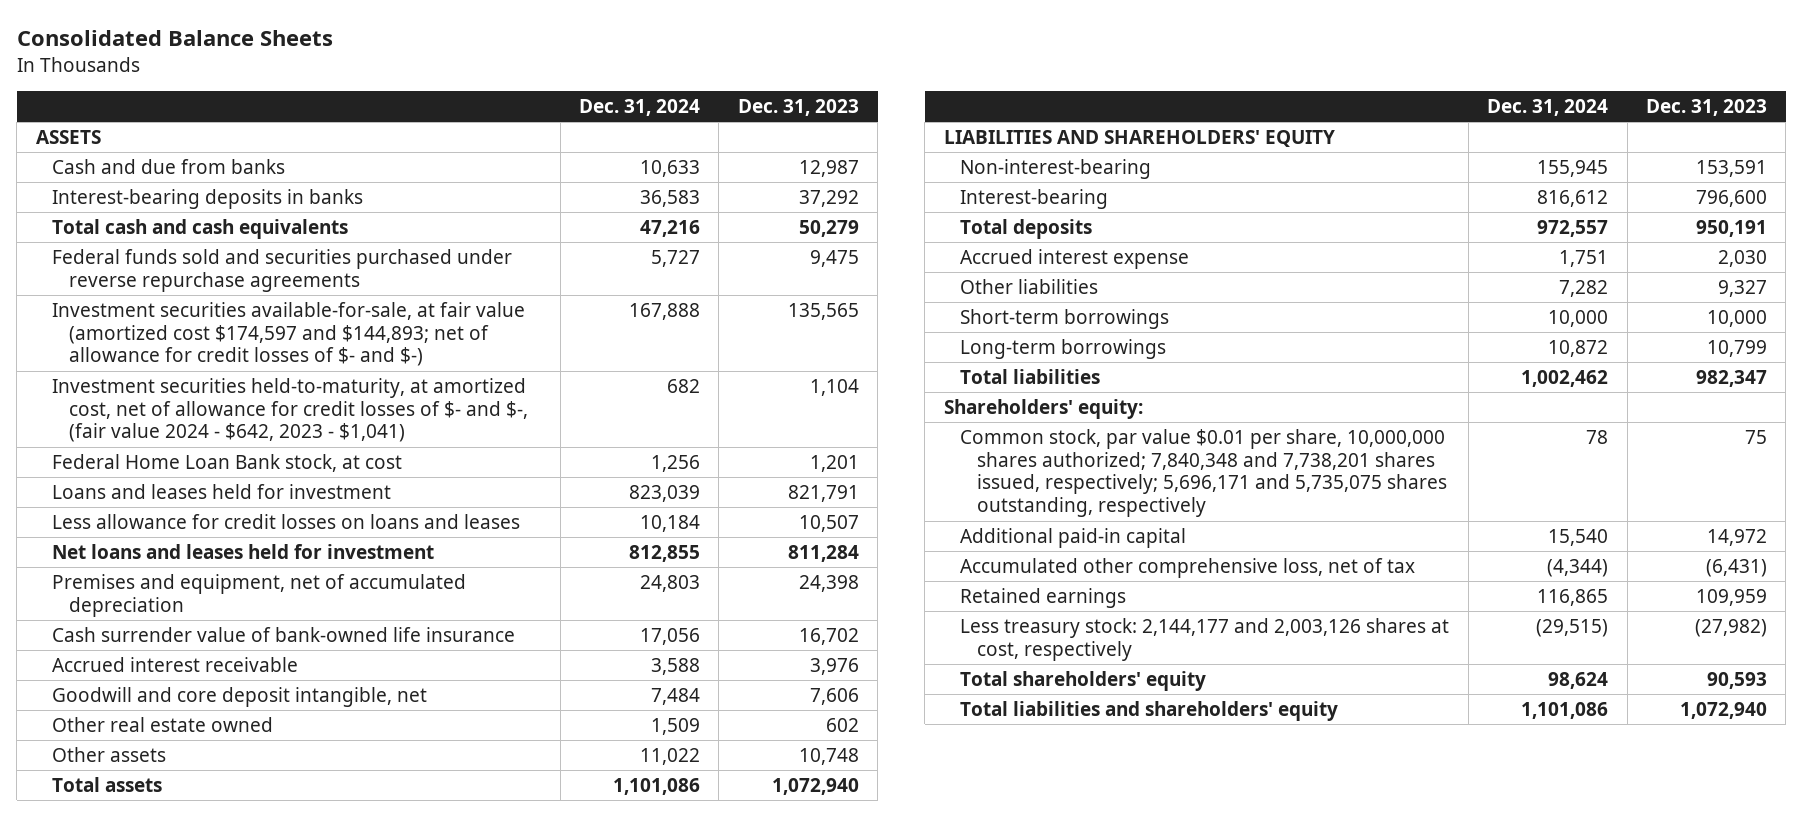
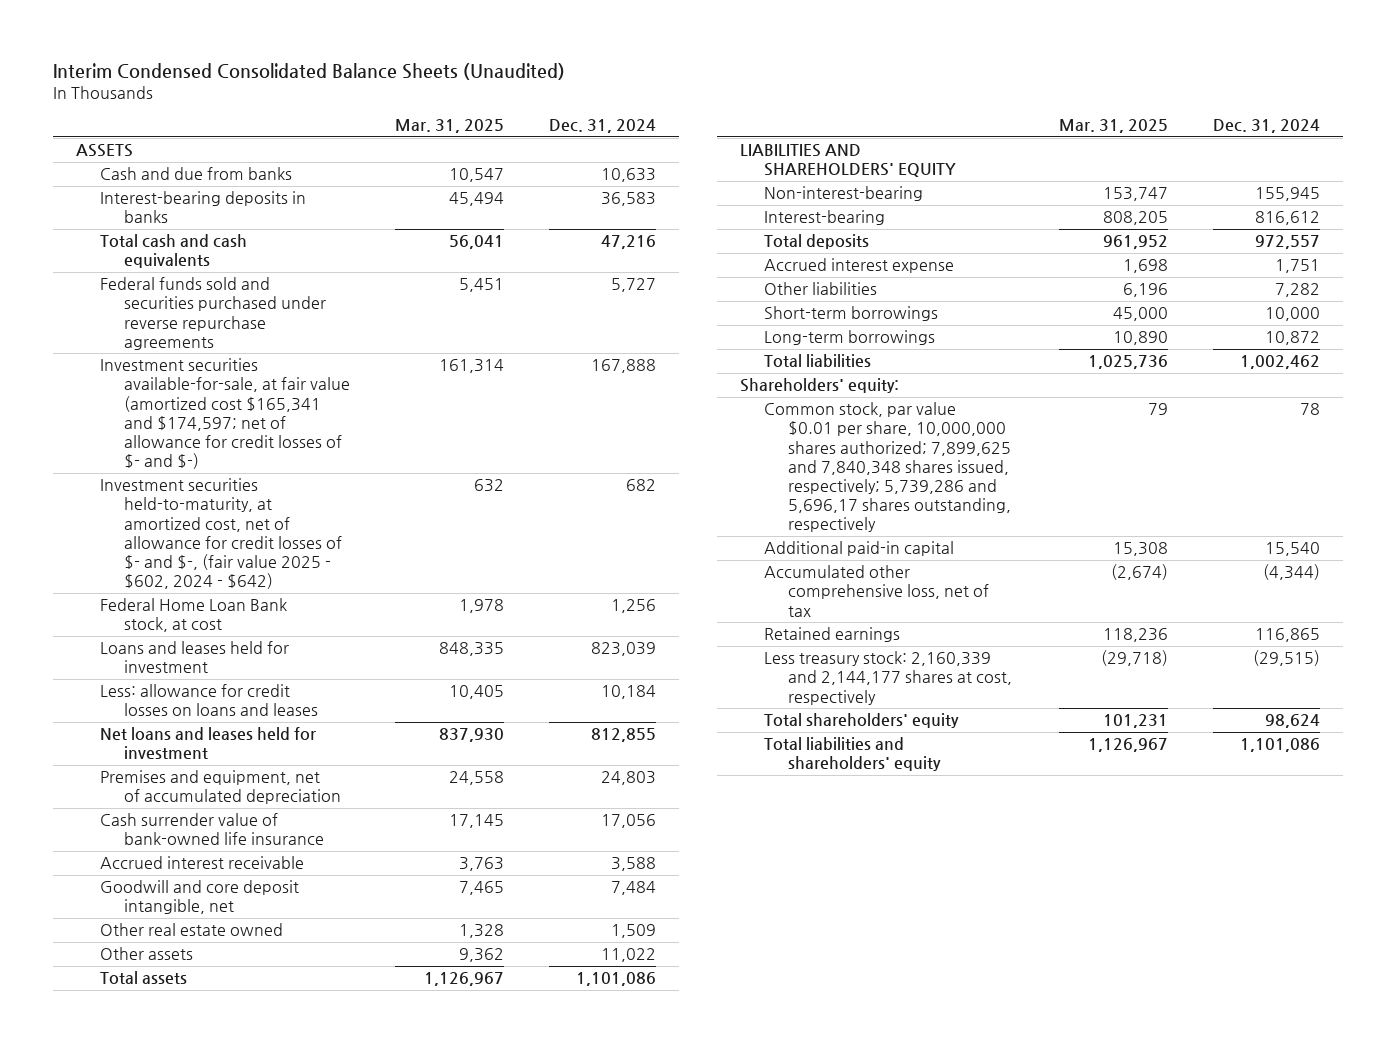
[16,30,333,47] Consolidated Balance Sheets -> [53,63,566,81] Interim Condensed Consolidated Balance Sheets (Unaudited)
[737,98,859,116] Dec. 31, 2023 -> none
none -> [394,119,504,134] Mar. 31, 2025
[52,302,526,367] Investment securities available-for-sale, at fair value (amortized cost $174,597 and $144,893; net of allowance for credit losses of $- and $-) -> [99,358,350,470] Investment securities available-for-sale, at fair value (amortized cost $165,341 and $174,597; net of allowance for credit losses of $- and $-)
[52,378,528,443] Investment securities held-to-maturity, at amortized cost, net of allowance for credit losses of $- and $-, (fair value 2024 - $642, 2023 - $1,041) -> [99,478,342,590] Investment securities held-to-maturity, at amortized cost, net of allowance for credit losses of $- and $-, (fair value 2025 - $602, 2024 - $642)
[52,514,521,530] Less allowance for credit losses on loans and leases -> [99,684,318,717] Less: allowance for credit losses on loans and leases
[960,429,1448,518] Common stock, par value $0.01 per share, 10,000,000 shares authorized; 7,840,348 and 7,738,201 shares issued, respectively; 5,696,171 and 5,735,075 shares outstanding, respectively -> [763,402,1011,533] Common stock, par value $0.01 per share, 10,000,000 shares authorized; 7,899,625 and 7,840,348 shares issued, respectively; 5,739,286 and 5,696,17 shares outstanding, respectively
[960,618,1450,661] Less treasury stock: 2,144,177 and 2,003,126 shares at cost, respectively -> [763,651,1012,705] Less treasury stock: 2,160,339 and 2,144,177 shares at cost, respectively

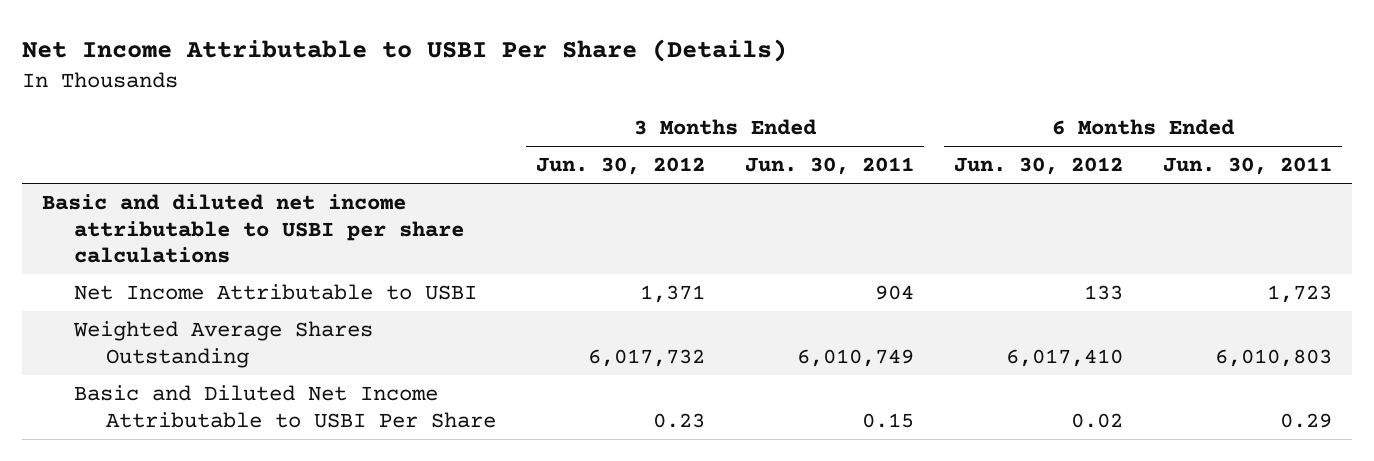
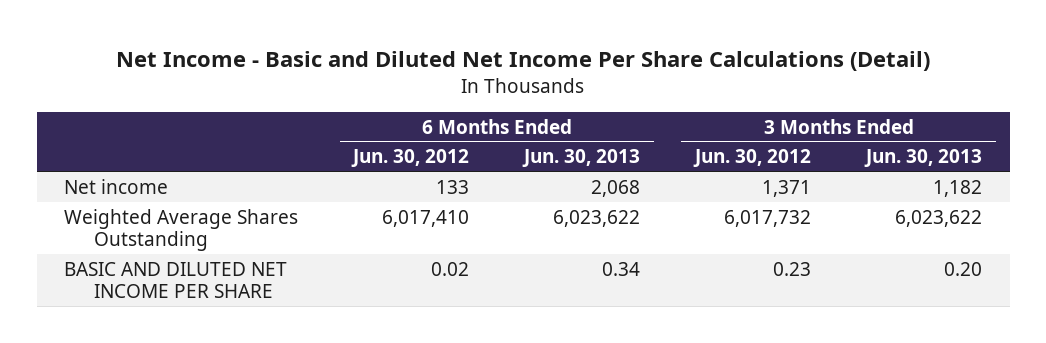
[22,39,788,63] Net Income Attributable to USBI Per Share (Details) -> [116,50,931,71] Net Income - Basic and Diluted Net Income Per Share Calculations (Detail)
[744,157,914,176] Jun. 30, 2011 -> none
[1162,157,1332,176] Jun. 30, 2011 -> none
none -> [522,149,641,168] Jun. 30, 2013
none -> [864,149,983,168] Jun. 30, 2013
[42,193,464,264] Basic and diluted net income attributable to USBI per share calculations -> none
[73,283,477,300] Net Income Attributable to USBI -> [64,178,169,194] Net income
[73,384,496,428] Basic and Diluted Net Income Attributable to USBI Per Share -> [64,261,288,299] BASIC AND DILUTED NET INCOME PER SHARE

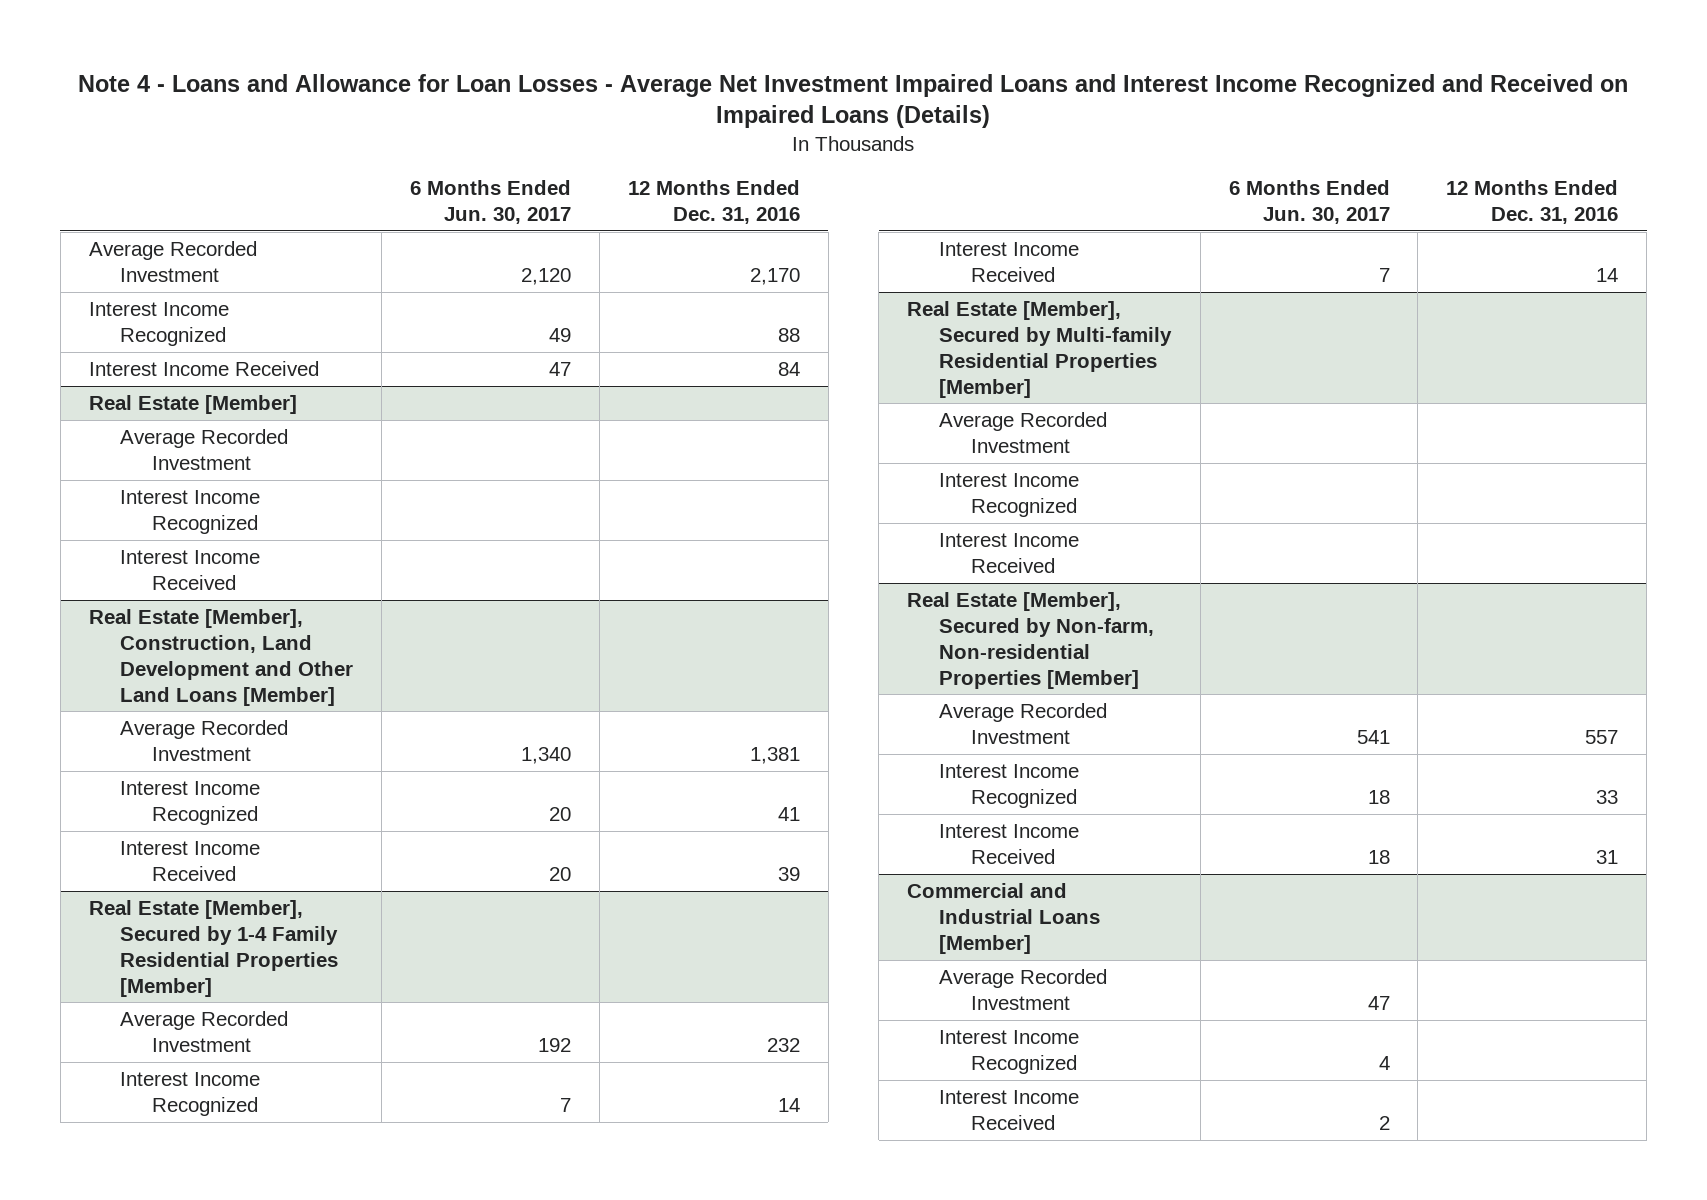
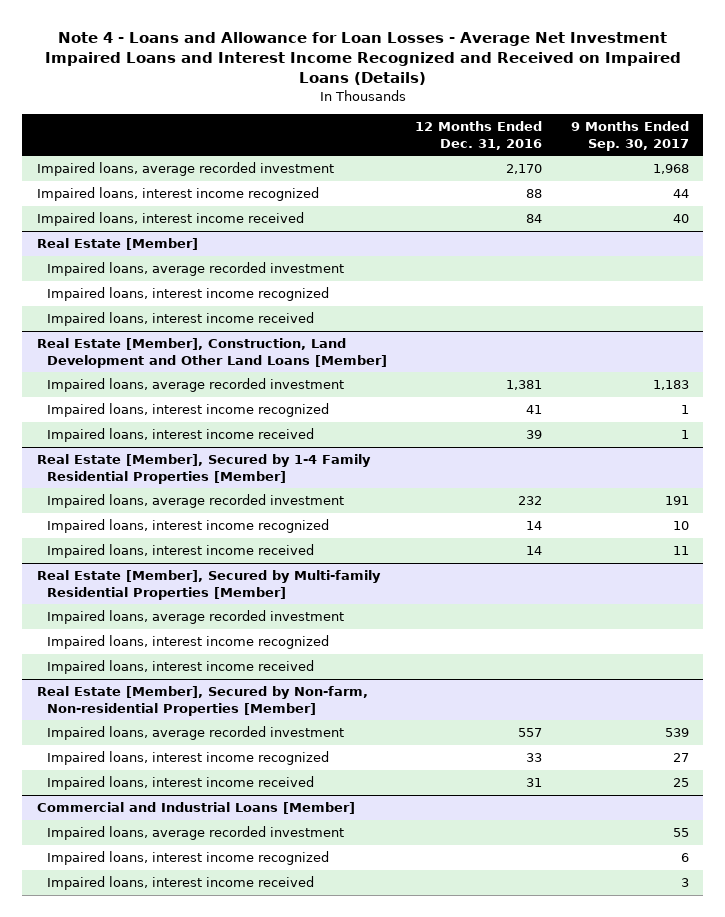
[410,179,572,224] 6 Months Ended Jun. 30, 2017 -> none
none -> [570,121,689,151] 9 Months Ended Sep. 30, 2017
[88,240,257,282] Average Recorded Investment -> [36,162,334,177] Impaired loans, average recorded investment
[88,301,229,346] Interest Income Recognized -> [36,187,319,202] Impaired loans, interest income recognized
[88,360,319,376] Interest Income Received -> [36,212,304,227] Impaired loans, interest income received
[120,428,289,470] Average Recorded Investment -> [47,262,345,277] Impaired loans, average recorded investment
[120,489,261,534] Interest Income Recognized -> [47,287,330,302] Impaired loans, interest income recognized
[120,549,261,590] Interest Income Received -> [47,312,315,327] Impaired loans, interest income received
[120,719,289,761] Average Recorded Investment -> [47,378,345,393] Impaired loans, average recorded investment
[120,780,261,825] Interest Income Recognized -> [47,403,330,418] Impaired loans, interest income recognized
[120,840,261,881] Interest Income Received -> [47,428,315,443] Impaired loans, interest income received
[120,1010,289,1052] Average Recorded Investment -> [47,494,345,509] Impaired loans, average recorded investment
[120,1071,261,1116] Interest Income Recognized -> [47,519,330,534] Impaired loans, interest income recognized
[938,241,1079,282] Interest Income Received -> [47,544,315,559] Impaired loans, interest income received
[938,411,1107,453] Average Recorded Investment -> [47,610,345,625] Impaired loans, average recorded investment
[938,472,1079,517] Interest Income Recognized -> [47,635,330,650] Impaired loans, interest income recognized
[938,532,1079,573] Interest Income Received -> [47,660,315,675] Impaired loans, interest income received
[938,702,1107,744] Average Recorded Investment -> [47,726,345,741] Impaired loans, average recorded investment
[938,763,1079,808] Interest Income Recognized -> [47,751,330,766] Impaired loans, interest income recognized
[938,823,1079,864] Interest Income Received -> [47,776,315,791] Impaired loans, interest income received
[938,968,1107,1010] Average Recorded Investment -> [47,826,345,841] Impaired loans, average recorded investment
[938,1029,1079,1074] Interest Income Recognized -> [47,851,330,866] Impaired loans, interest income recognized
[938,1089,1079,1130] Interest Income Received -> [47,876,315,891] Impaired loans, interest income received

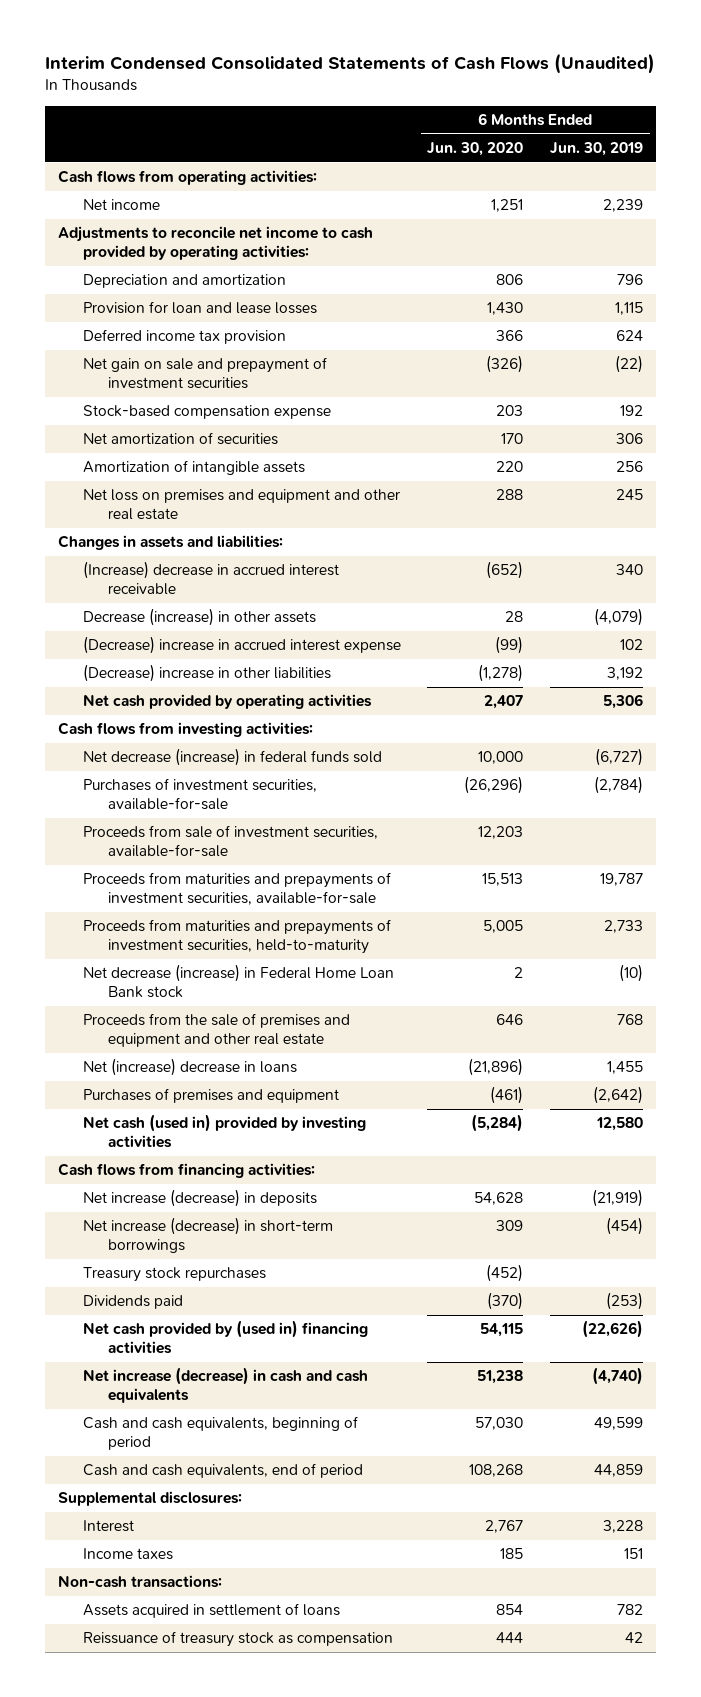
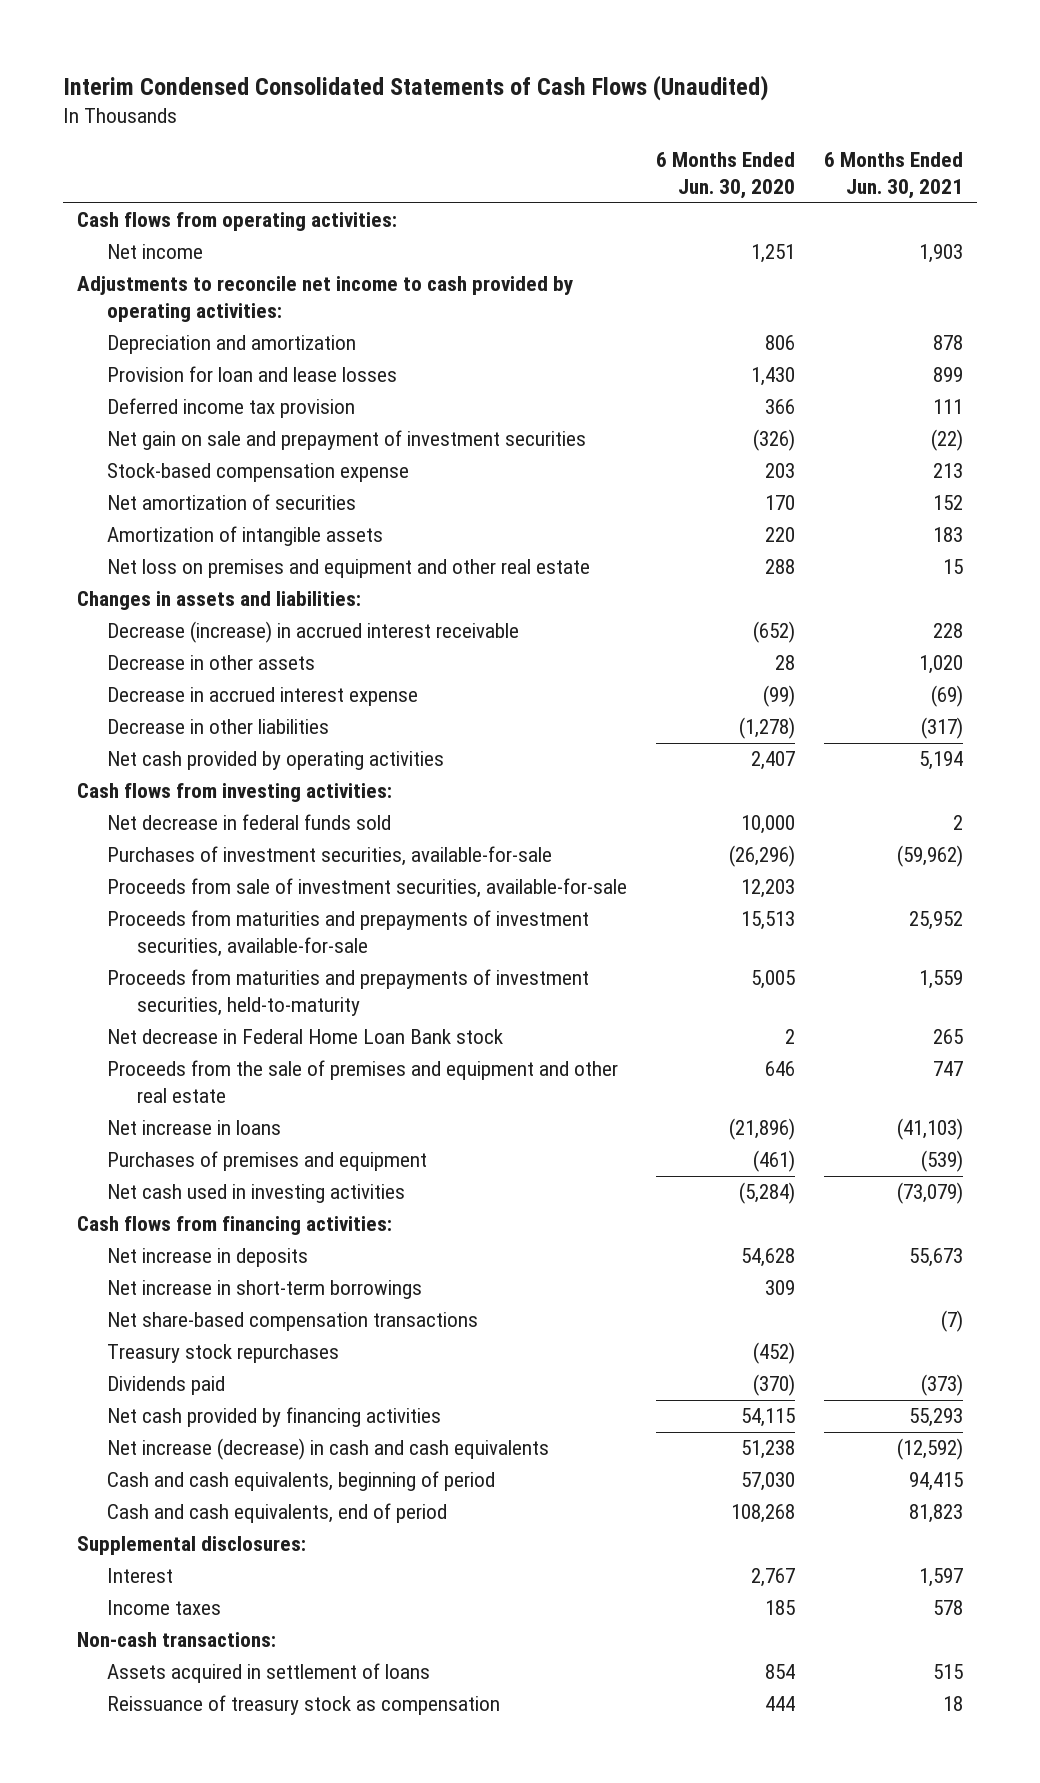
[549,142,643,157] Jun. 30, 2019 -> none
none -> [823,152,963,200] 6 Months Ended Jun. 30, 2021
[82,561,339,595] (Increase) decrease in accrued interest receivable -> [107,621,520,644] Decrease (increase) in accrued interest receivable
[82,608,316,627] Decrease (increase) in other assets -> [107,655,316,671] Decrease in other assets
[82,636,401,655] (Decrease) increase in accrued interest expense -> [107,687,419,707] Decrease in accrued interest expense
[82,664,331,683] (Decrease) increase in other liabilities -> [107,719,330,735] Decrease in other liabilities
[82,748,382,767] Net decrease (increase) in federal funds sold -> [107,814,392,831] Net decrease in federal funds sold
[82,964,394,998] Net decrease (increase) in Federal Home Loan Bank stock -> [107,1029,504,1045] Net decrease in Federal Home Loan Bank stock
[82,1058,297,1077] Net (increase) decrease in loans -> [107,1120,282,1136] Net increase in loans
[82,1114,366,1148] Net cash (used in) provided by investing activities -> [107,1184,406,1204] Net cash used in investing activities
[82,1189,317,1208] Net increase (decrease) in deposits -> [107,1248,309,1268] Net increase in deposits
[82,1217,333,1253] Net increase (decrease) in short-term borrowings -> [107,1280,423,1300] Net increase in short-term borrowings
none -> [107,1312,479,1332] Net share-based compensation transactions
[82,1320,368,1354] Net cash provided by (used in) financing activities -> [107,1407,442,1428] Net cash provided by financing activities

